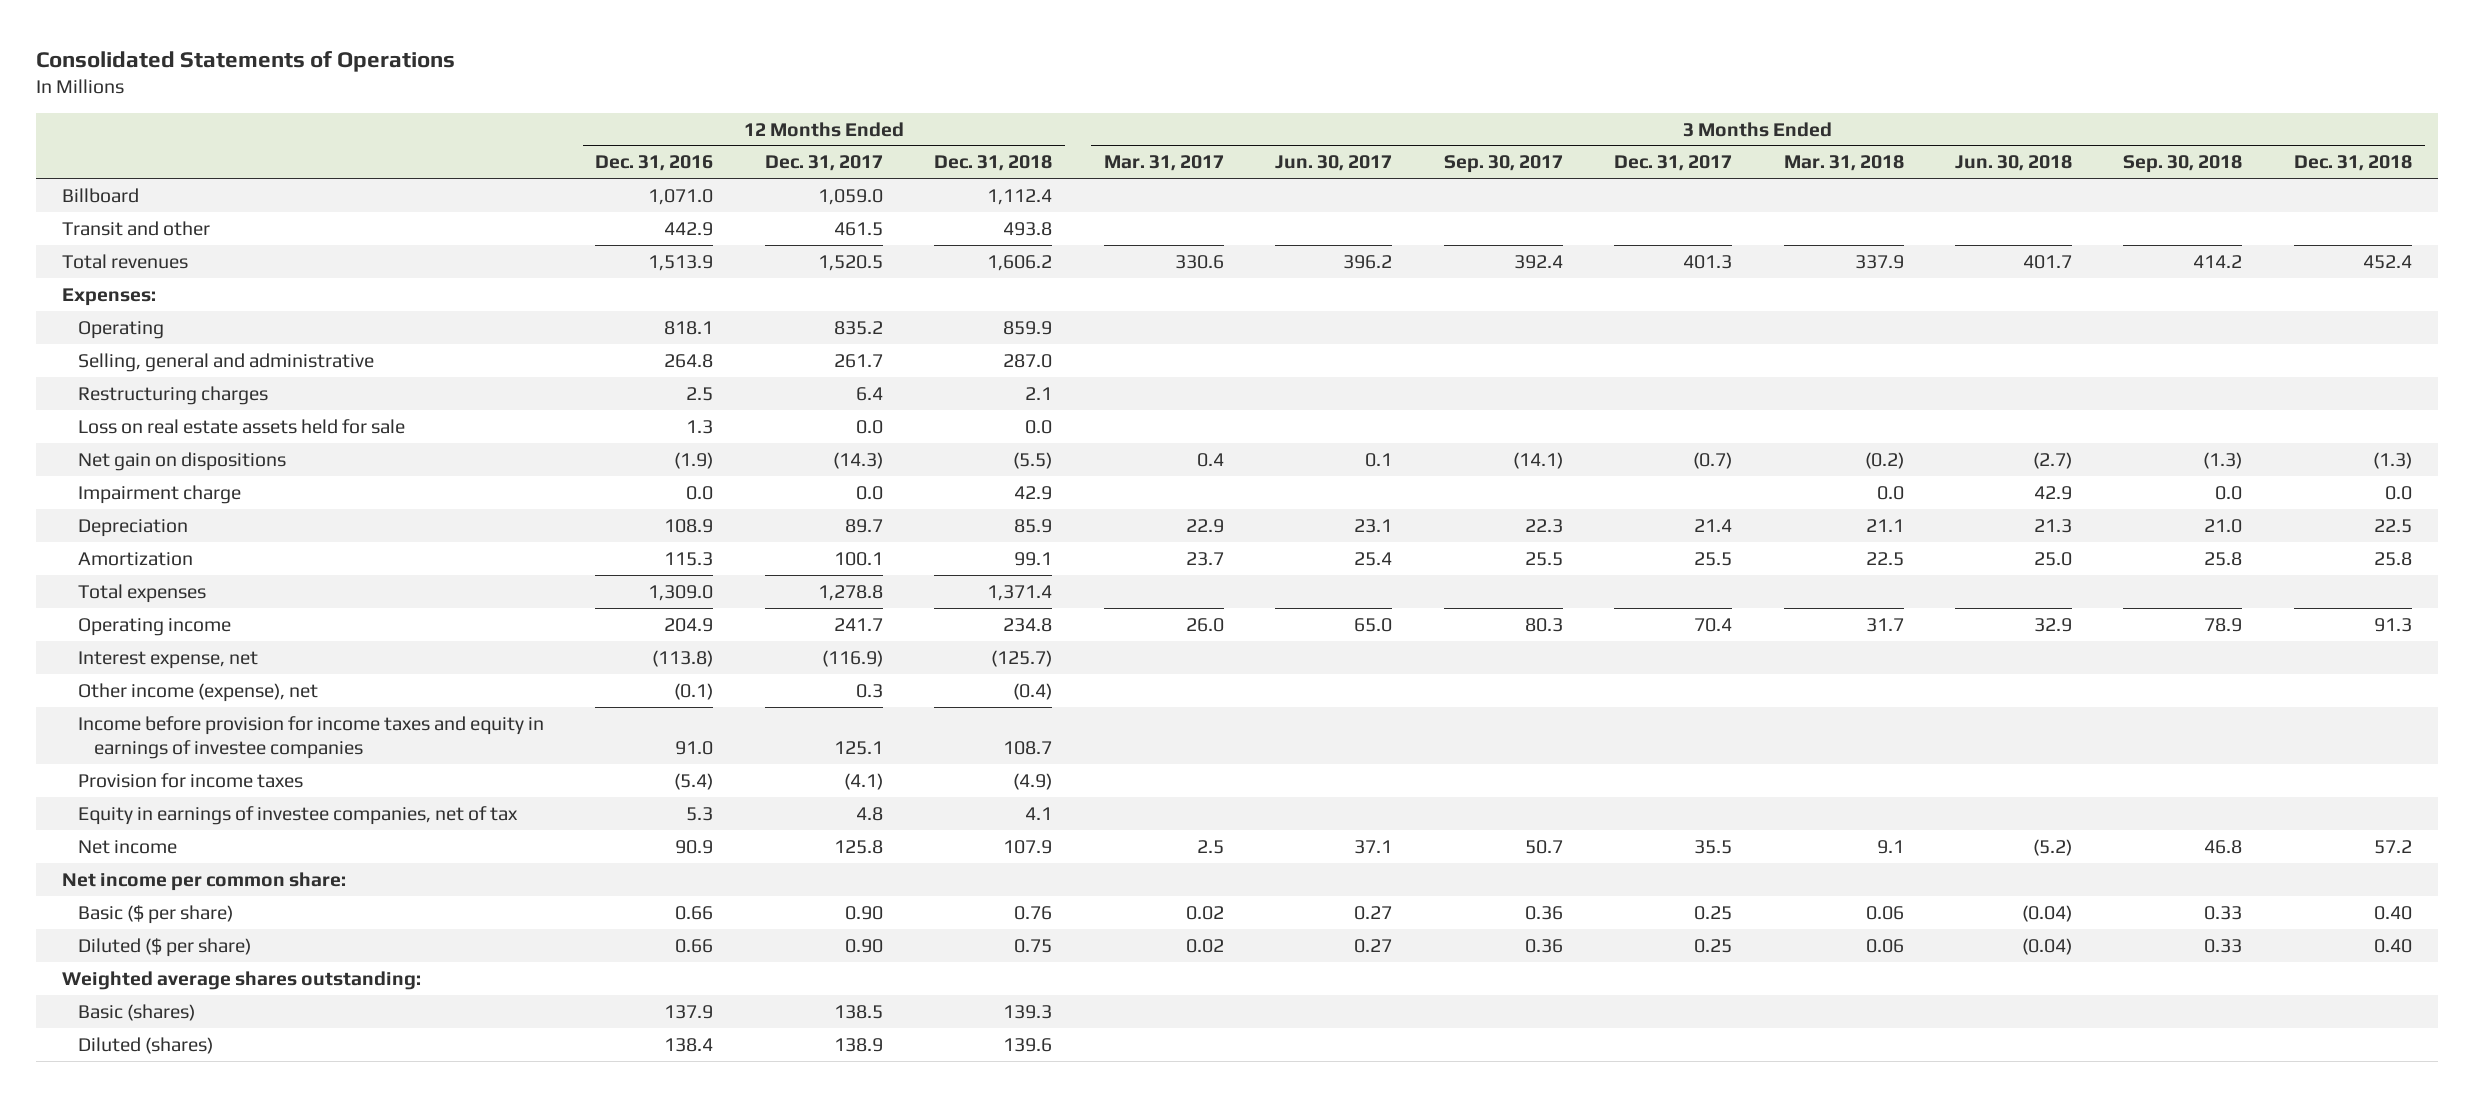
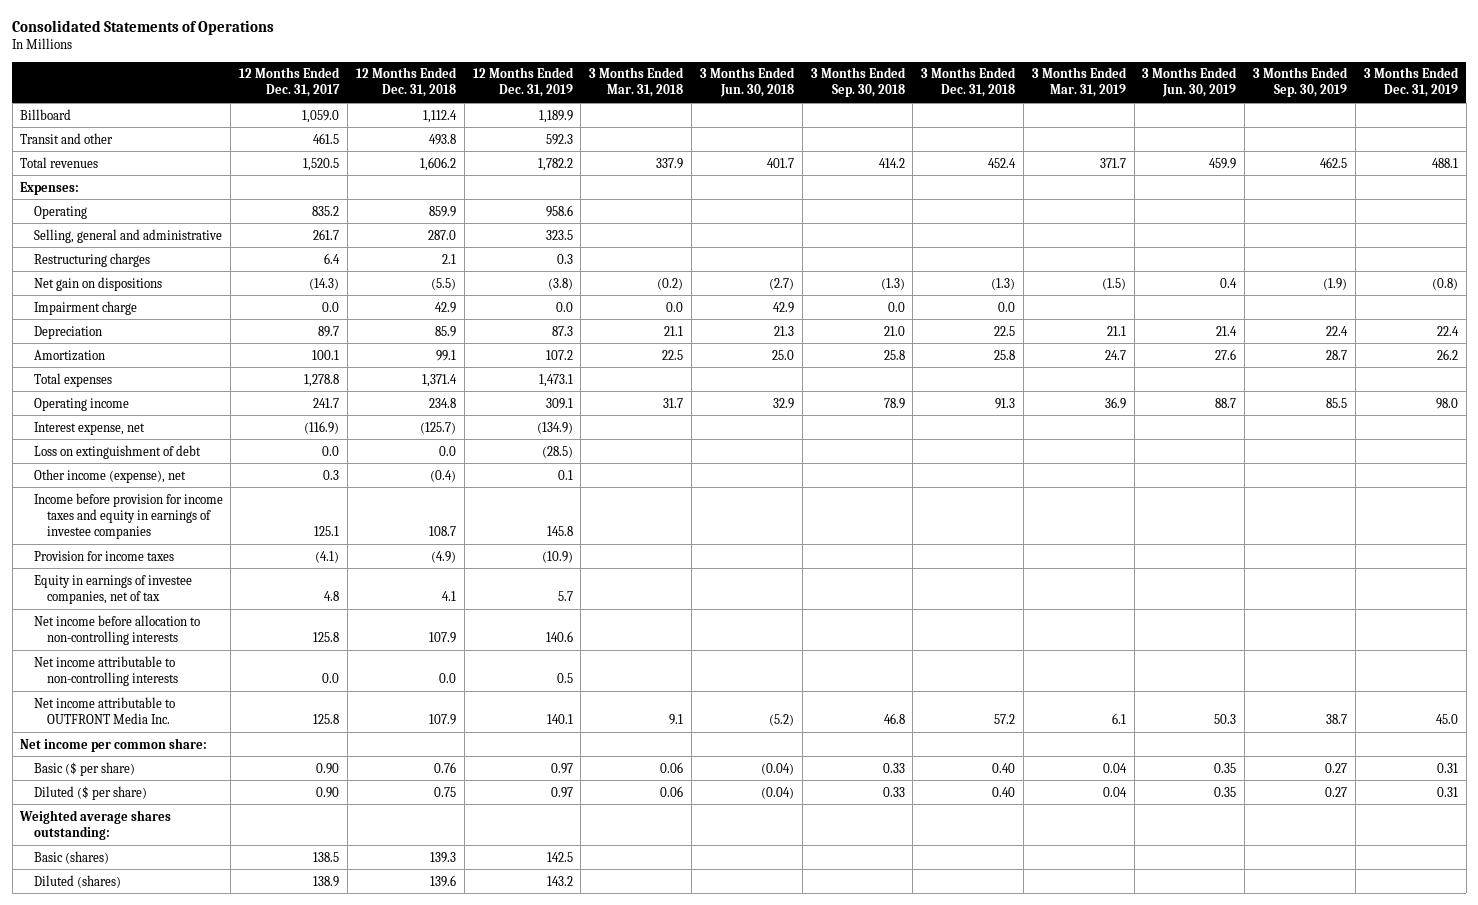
[595,155,714,172] Dec. 31, 2016 -> none
[1103,155,1224,172] Mar. 31, 2017 -> none
[1275,155,1393,172] Jun. 30, 2017 -> none
[1443,155,1563,174] Sep. 30, 2017 -> none
[1614,155,1733,172] Dec. 31, 2017 -> none
none -> [472,67,574,98] 12 Months Ended Dec. 31, 2019
none -> [1031,67,1127,98] 3 Months Ended Mar. 31, 2019
none -> [1142,67,1238,98] 3 Months Ended Jun. 30, 2019
none -> [1253,67,1349,98] 3 Months Ended Sep. 30, 2019
none -> [1363,67,1459,98] 3 Months Ended Dec. 31, 2019
[77,418,405,434] Loss on real estate assets held for sale -> none
none -> [33,444,201,459] Loss on extinguishment of debt
none -> [33,614,200,645] Net income before allocation to non-controlling interests
none -> [33,655,178,686] Net income attributable to non-controlling interests
[77,839,177,854] Net income -> [33,696,175,724] Net income attributable to OUTFRONT Media Inc.

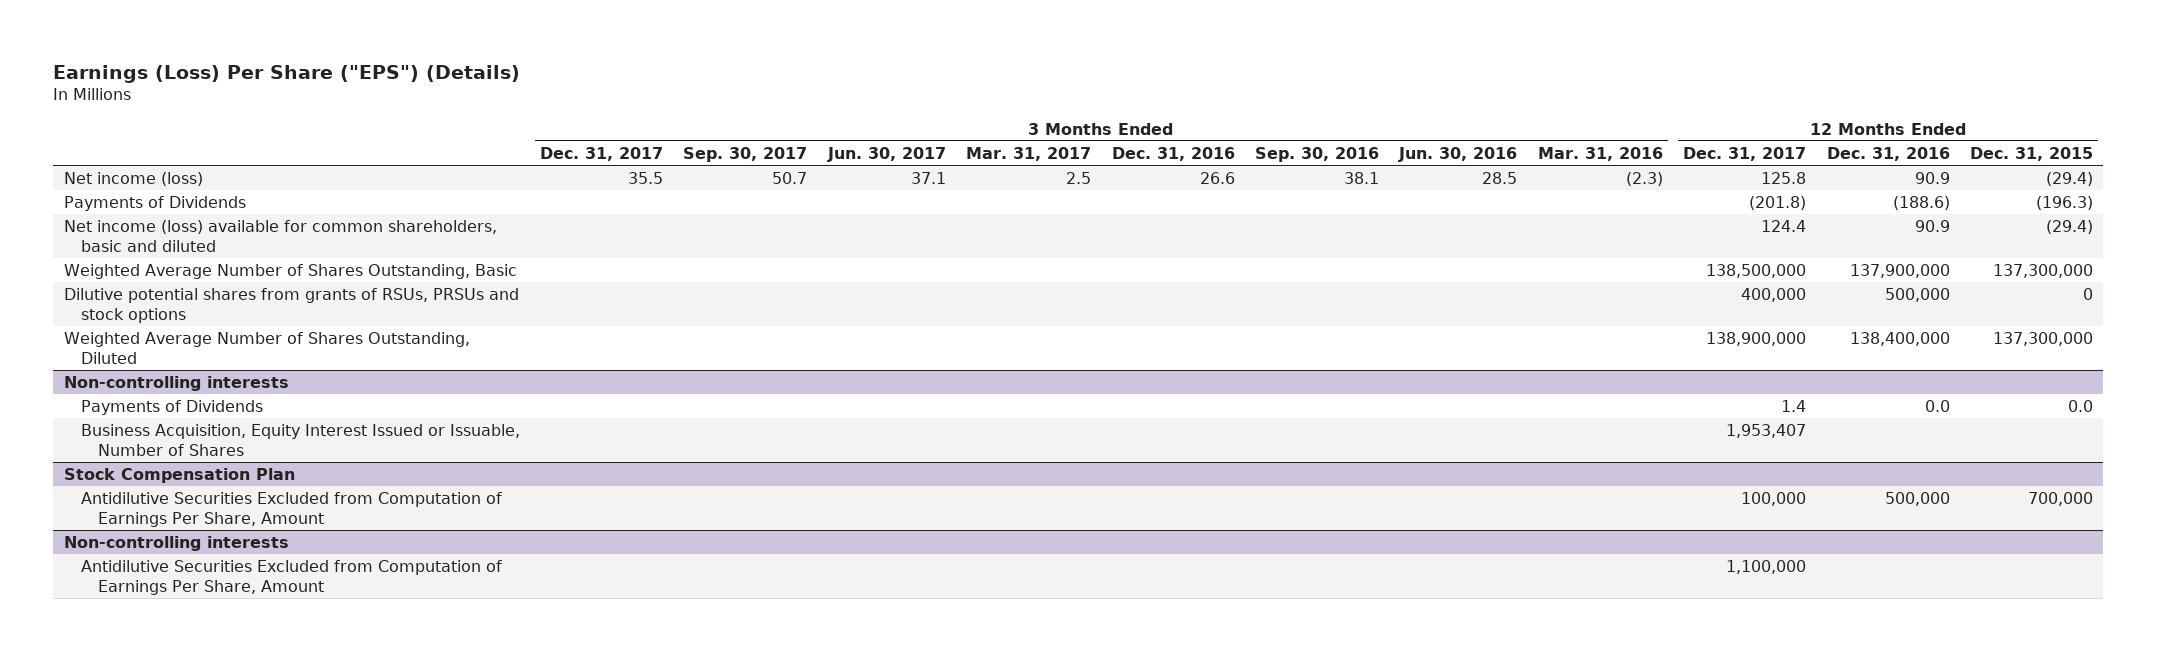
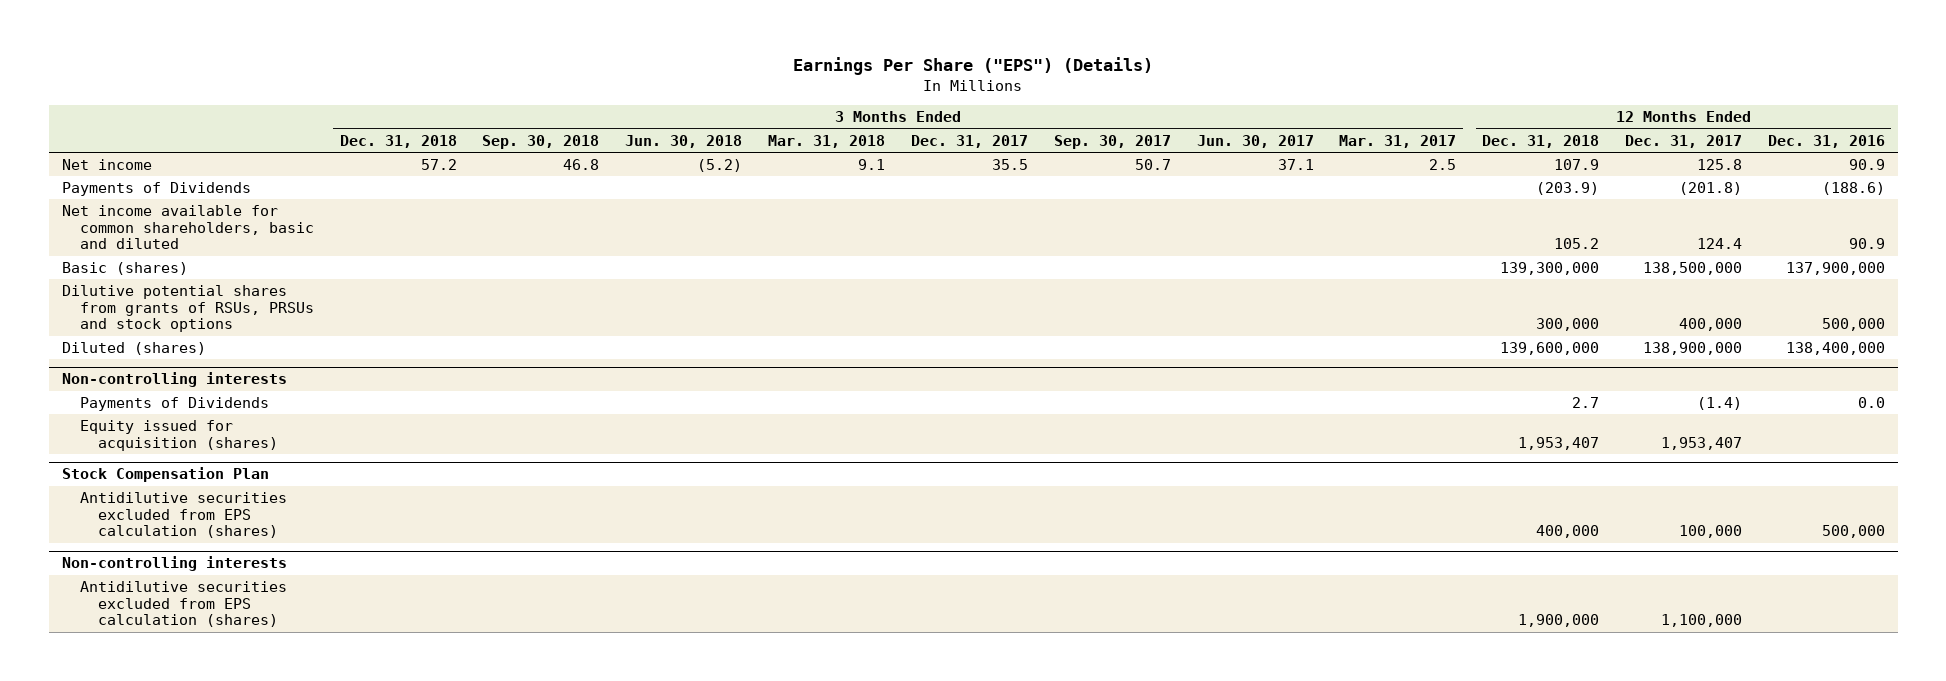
[53,64,521,83] Earnings (Loss) Per Share ("EPS") (Details) -> [793,57,1154,76] Earnings Per Share ("EPS") (Details)
[1111,146,1235,161] Dec. 31, 2016 -> none
[1255,146,1380,162] Sep. 30, 2016 -> none
[1398,146,1518,162] Jun. 30, 2016 -> none
[1537,146,1663,161] Mar. 31, 2016 -> none
[1970,146,2094,161] Dec. 31, 2015 -> none
none -> [339,134,457,148] Dec. 31, 2018
none -> [482,134,600,149] Sep. 30, 2018
none -> [625,134,743,148] Jun. 30, 2018
none -> [768,134,886,148] Mar. 31, 2018
none -> [1482,134,1600,148] Dec. 31, 2018
[63,172,203,187] Net income (loss) -> [61,158,152,170] Net income
[63,220,497,253] Net income (loss) available for common shareholders, basic and diluted -> [61,204,314,250] Net income available for common shareholders, basic and diluted
[63,264,517,280] Weighted Average Number of Shares Outstanding, Basic -> [61,261,188,275] Basic (shares)
[63,332,470,365] Weighted Average Number of Shares Outstanding, Diluted -> [61,341,206,355] Diluted (shares)
[1781,400,1807,413] 1.4 -> [1697,396,1743,410] (1.4)
[80,424,520,457] Business Acquisition, Equity Interest Issued or Issuable, Number of Shares -> [79,419,278,451] Equity issued for acquisition (shares)
[80,492,502,528] Antidilutive Securities Excluded from Computation of Earnings Per Share, Amount -> [79,491,287,539] Antidilutive securities excluded from EPS calculation (shares)
[80,560,502,596] Antidilutive Securities Excluded from Computation of Earnings Per Share, Amount -> [79,580,287,628] Antidilutive securities excluded from EPS calculation (shares)

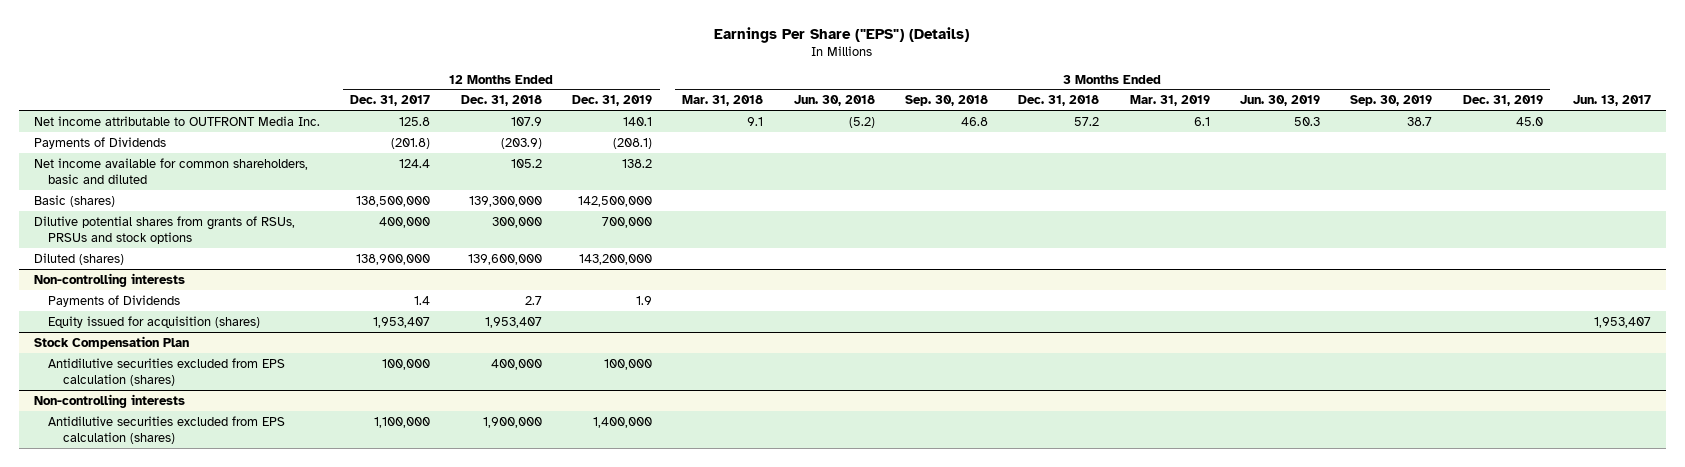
[910,134,1028,148] Dec. 31, 2017 -> none
[1053,134,1171,149] Sep. 30, 2017 -> none
[1196,134,1314,148] Jun. 30, 2017 -> none
[1339,134,1457,148] Mar. 31, 2017 -> none
[1767,134,1885,148] Dec. 31, 2016 -> none
none -> [572,95,653,107] Dec. 31, 2019
none -> [1129,95,1210,107] Mar. 31, 2019
none -> [1239,95,1320,107] Jun. 30, 2019
none -> [1350,95,1433,107] Sep. 30, 2019
none -> [1462,95,1543,107] Dec. 31, 2019
none -> [1572,95,1651,107] Jun. 13, 2017
[61,158,152,170] Net income -> [34,115,321,126] Net income attributable to OUTFRONT Media Inc.
[1697,396,1743,410] (1.4) -> [414,295,431,305] 1.4

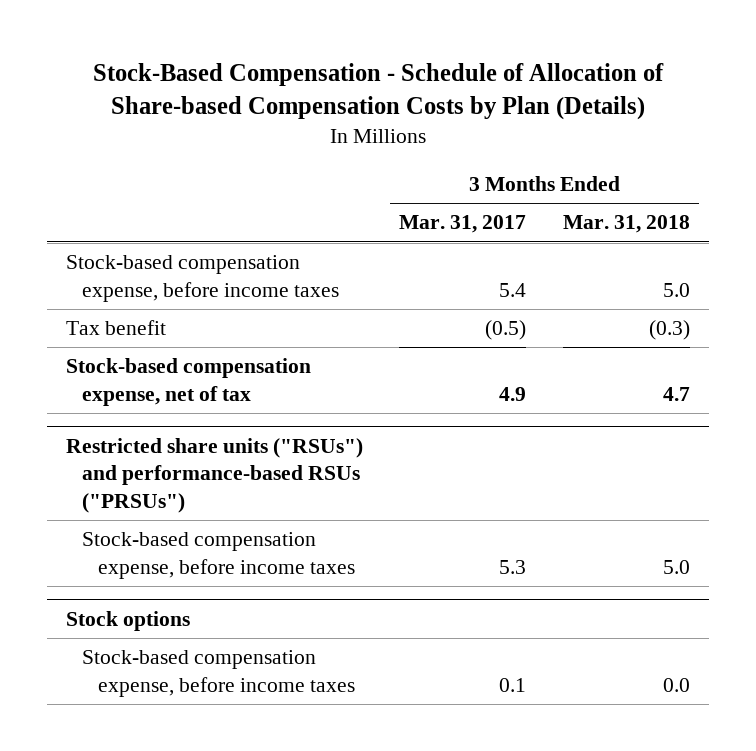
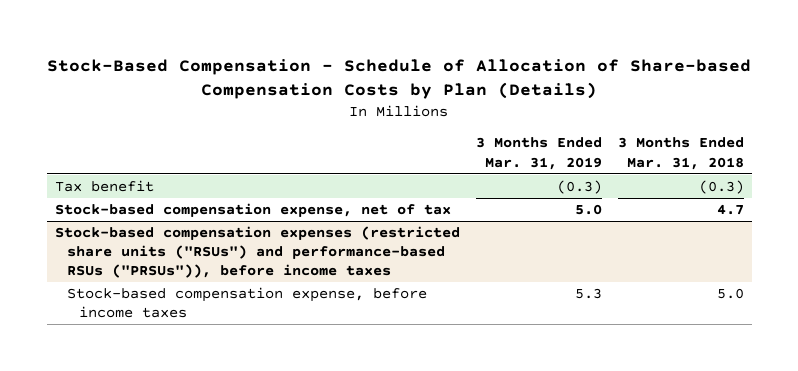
[399,215,527,234] Mar. 31, 2017 -> none
none -> [475,137,602,170] 3 Months Ended Mar. 31, 2019
[65,255,339,302] Stock-based compensation expense, before income taxes -> none
[65,437,363,513] Restricted share units ("RSUs") and performance-based RSUs ("PRSUs") -> [54,226,460,279] Stock-based compensation expenses (restricted share units ("RSUs") and performance-based RSUs ("PRSUs")), before income taxes
[65,610,190,631] Stock options -> none
[81,650,356,697] Stock-based compensation expense, before income taxes -> none

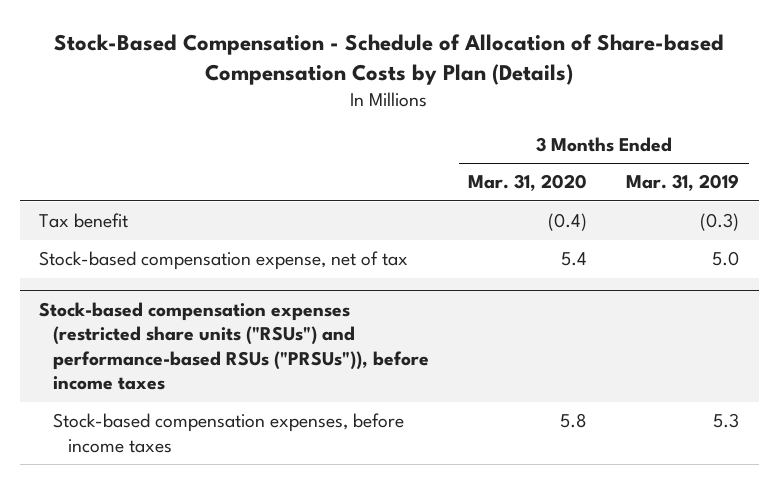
[617,137,744,170] 3 Months Ended Mar. 31, 2018 -> none
none -> [468,174,588,192] Mar. 31, 2020
[66,287,427,319] Stock-based compensation expense, before income taxes -> [53,413,405,453] Stock-based compensation expenses, before income taxes

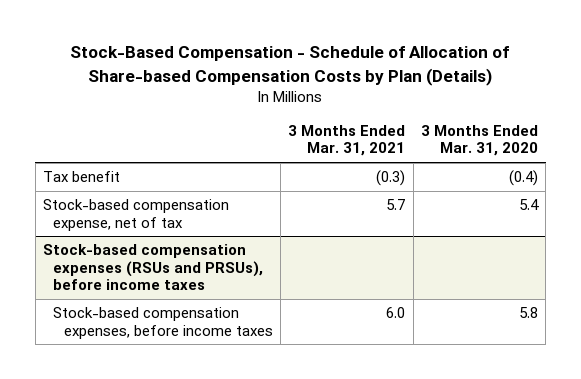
[626,174,740,192] Mar. 31, 2019 -> none
none -> [288,125,406,157] 3 Months Ended Mar. 31, 2021
[38,301,430,391] Stock-based compensation expenses (restricted share units ("RSUs") and performance-based RSUs ("PRSUs")), before income taxes -> [42,244,264,291] Stock-based compensation expenses (RSUs and PRSUs), before income taxes

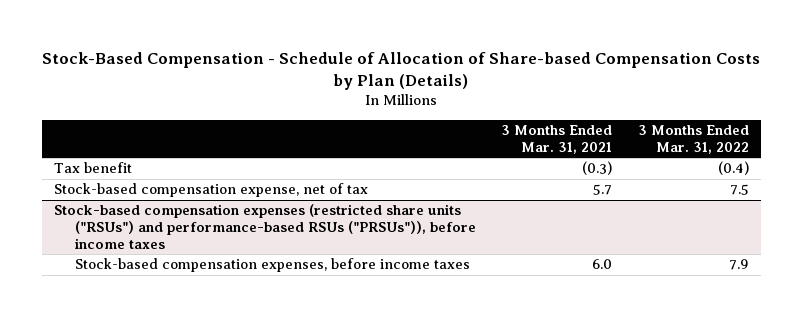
[420,125,538,157] 3 Months Ended Mar. 31, 2020 -> none
none -> [637,125,749,154] 3 Months Ended Mar. 31, 2022
[42,244,264,291] Stock-based compensation expenses (RSUs and PRSUs), before income taxes -> [54,204,477,249] Stock-based compensation expenses (restricted share units ("RSUs") and performance-based RSUs ("PRSUs")), before income taxes

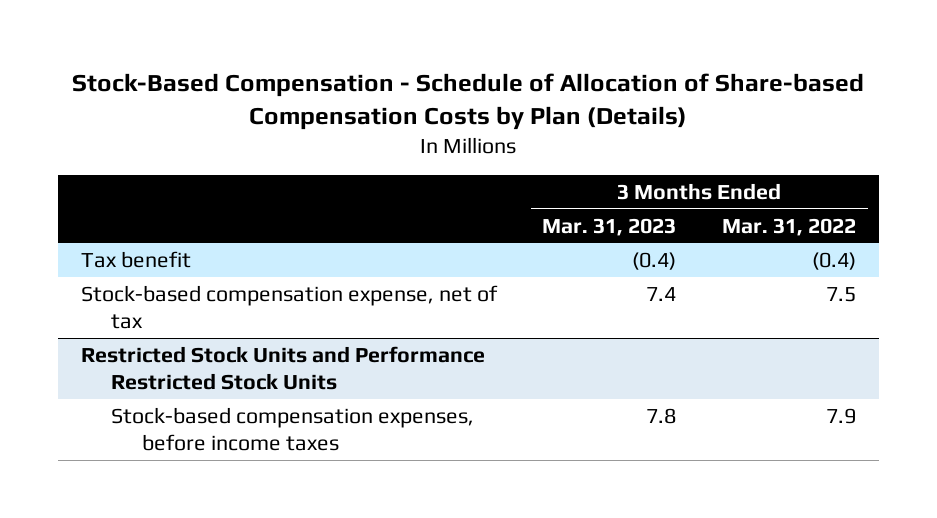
[501,125,613,154] 3 Months Ended Mar. 31, 2021 -> none
none -> [542,217,677,236] Mar. 31, 2023
[54,204,477,249] Stock-based compensation expenses (restricted share units ("RSUs") and performance-based RSUs ("PRSUs")), before income taxes -> [80,345,485,390] Restricted Stock Units and Performance Restricted Stock Units

